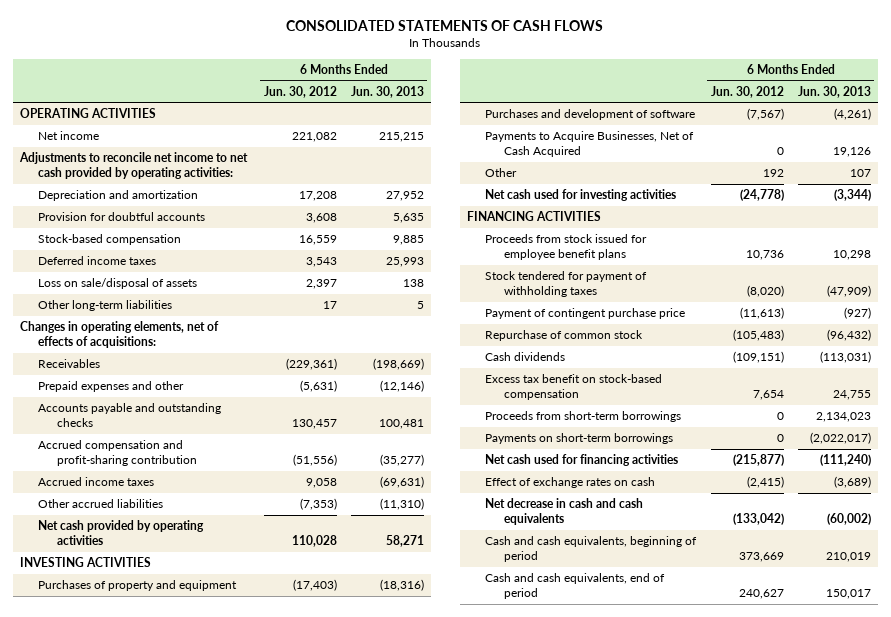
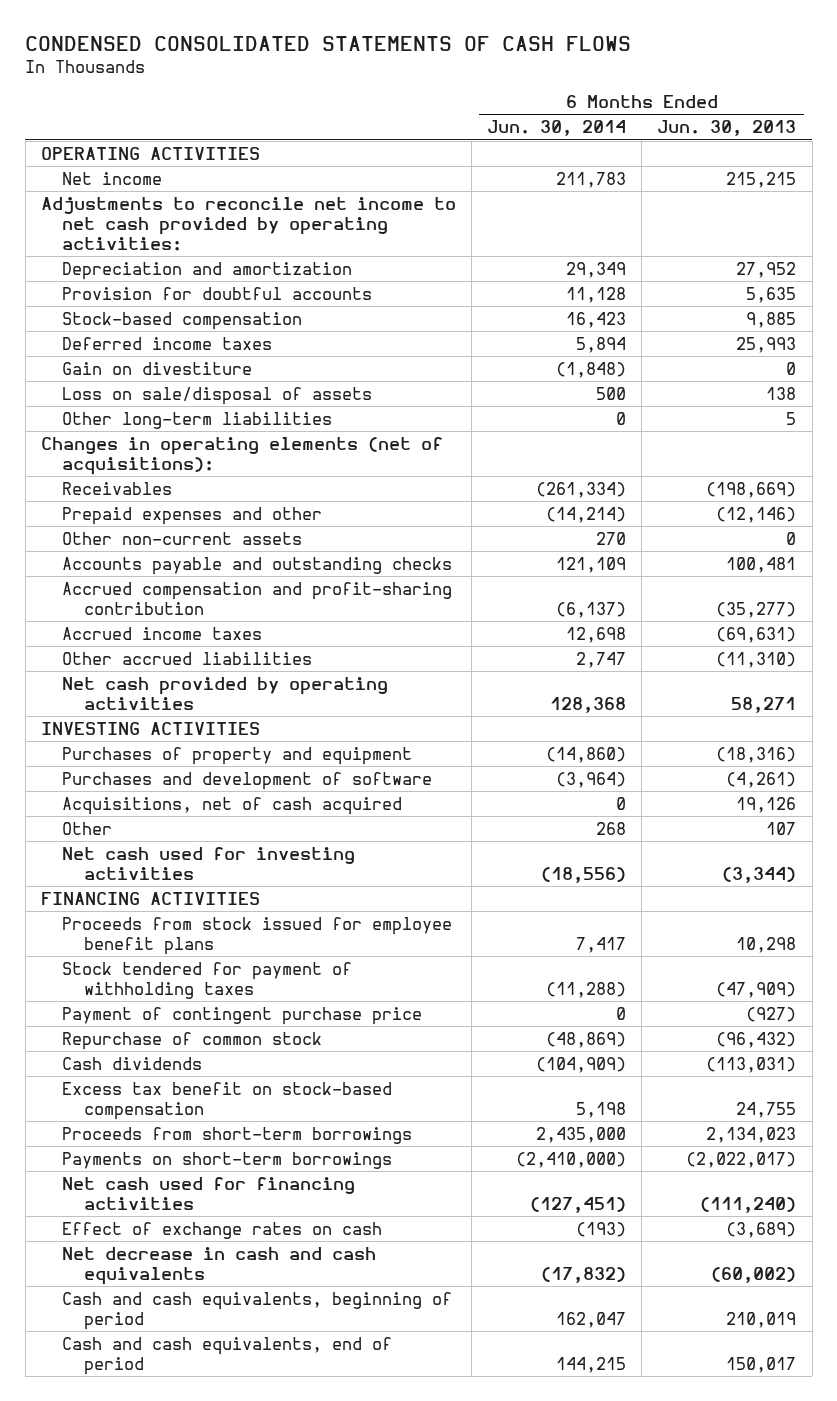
[286,20,604,32] CONSOLIDATED STATEMENTS OF CASH FLOWS -> [25,35,632,51] CONDENSED CONSOLIDATED STATEMENTS OF CASH FLOWS
[263,85,337,98] Jun. 30, 2012 -> none
none -> [487,120,627,137] Jun. 30, 2014
none -> [62,361,253,375] Gain on divestiture
[20,321,220,349] Changes in operating elements, net of effects of acquisitions: -> [40,436,443,475] Changes in operating elements (net of acquisitions):
none -> [62,531,303,545] Other non-current assets
[485,131,695,158] Payments to Acquire Businesses, Net of Cash Acquired -> [62,796,403,815] Acquisitions, net of cash acquired

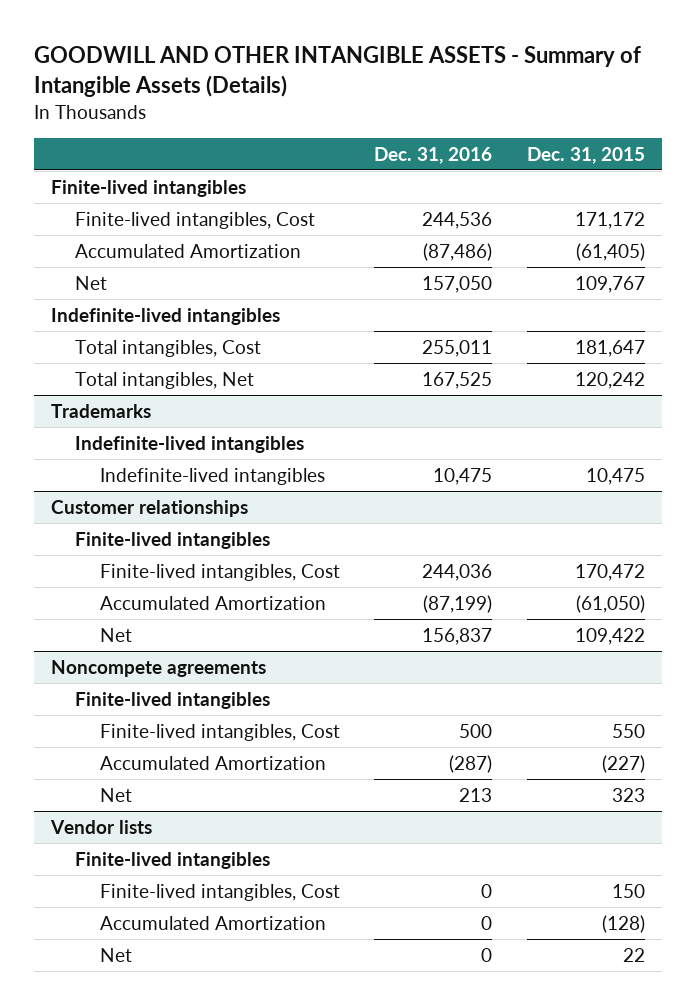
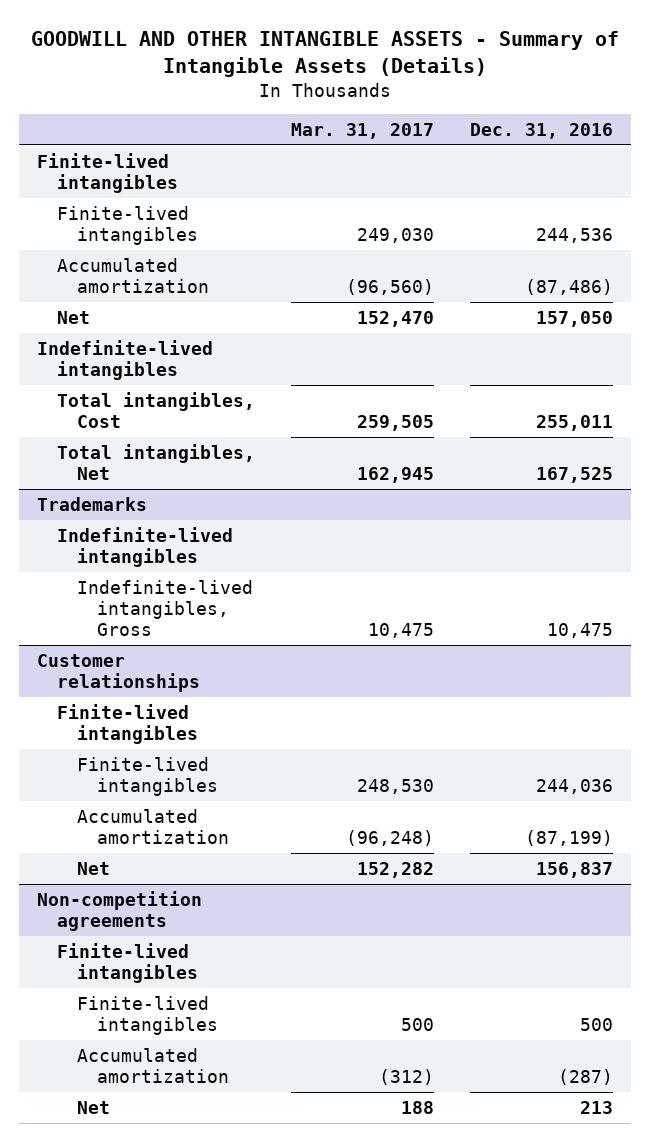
[527,146,646,164] Dec. 31, 2015 -> none
none -> [291,122,435,139] Mar. 31, 2017
[75,211,316,229] Finite-lived intangibles, Cost -> [57,205,199,245] Finite-lived intangibles
[75,243,302,258] Accumulated Amortization -> [57,257,210,293] Accumulated amortization
[99,467,325,485] Indefinite-lived intangibles -> [77,579,254,636] Indefinite-lived intangibles, Gross
[99,563,340,581] Finite-lived intangibles, Cost -> [77,756,218,796] Finite-lived intangibles
[99,595,326,610] Accumulated Amortization -> [77,808,229,844] Accumulated amortization
[50,659,266,677] Noncompete agreements -> [37,890,203,931] Non-competition agreements
[99,723,340,741] Finite-lived intangibles, Cost -> [77,995,218,1035] Finite-lived intangibles
[99,755,326,770] Accumulated Amortization -> [77,1047,229,1083] Accumulated amortization
[49,819,152,834] Vendor lists -> none
[75,851,271,869] Finite-lived intangibles -> none
[99,883,340,901] Finite-lived intangibles, Cost -> none
[99,915,326,930] Accumulated Amortization -> none
[99,947,132,962] Net -> none

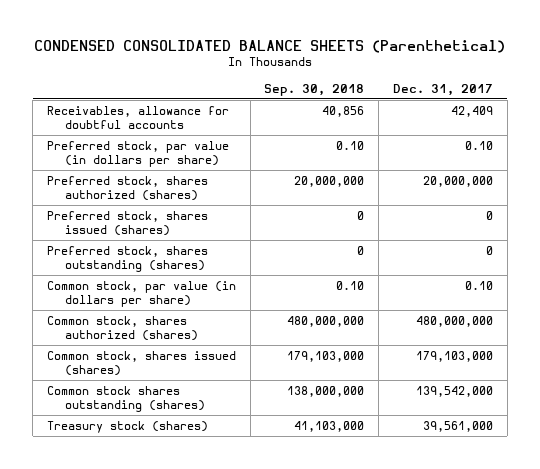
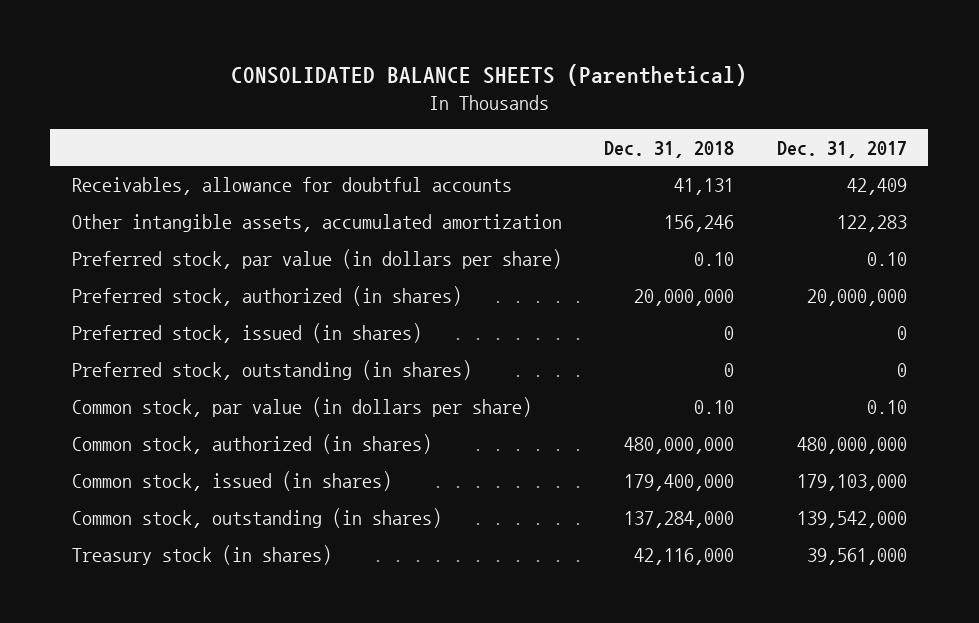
[33,39,505,53] CONDENSED CONSOLIDATED BALANCE SHEETS (Parenthetical) -> [231,63,748,86] CONSOLIDATED BALANCE SHEETS (Parenthetical)
[264,83,365,96] Sep. 30, 2018 -> none
none -> [604,140,735,158] Dec. 31, 2018
none -> [71,213,562,232] Other intangible assets, accumulated amortization
[46,175,208,202] Preferred stock, shares authorized (shares) -> [71,285,462,306] Preferred stock, authorized (in shares)
[46,210,208,237] Preferred stock, shares issued (shares) -> [71,322,422,343] Preferred stock, issued (in shares)
[46,245,208,273] Preferred stock, shares outstanding (shares) -> [71,359,472,380] Preferred stock, outstanding (in shares)
[46,315,198,342] Common stock, shares authorized (shares) -> [71,433,432,454] Common stock, authorized (in shares)
[46,350,236,377] Common stock, shares issued (shares) -> [71,470,392,491] Common stock, issued (in shares)
[46,385,205,413] Common stock shares outstanding (shares) -> [71,507,442,528] Common stock, outstanding (in shares)
[46,420,208,433] Treasury stock (shares) -> [71,544,332,565] Treasury stock (in shares)

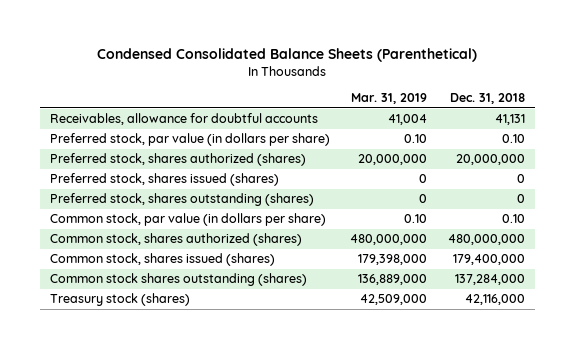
[231,63,748,86] CONSOLIDATED BALANCE SHEETS (Parenthetical) -> [97,47,478,62] Condensed Consolidated Balance Sheets (Parenthetical)
[777,140,908,158] Dec. 31, 2017 -> none
none -> [351,93,428,105] Mar. 31, 2019
[71,213,562,232] Other intangible assets, accumulated amortization -> none
[71,285,462,306] Preferred stock, authorized (in shares) -> [49,153,306,167] Preferred stock, shares authorized (shares)
[71,322,422,343] Preferred stock, issued (in shares) -> [49,173,279,187] Preferred stock, shares issued (shares)
[71,359,472,380] Preferred stock, outstanding (in shares) -> [49,193,314,207] Preferred stock, shares outstanding (shares)
[71,433,432,454] Common stock, authorized (in shares) -> [49,233,302,247] Common stock, shares authorized (shares)
[71,470,392,491] Common stock, issued (in shares) -> [49,253,275,267] Common stock, shares issued (shares)
[71,507,442,528] Common stock, outstanding (in shares) -> [49,273,307,287] Common stock shares outstanding (shares)
[71,544,332,565] Treasury stock (in shares) -> [49,293,190,307] Treasury stock (shares)

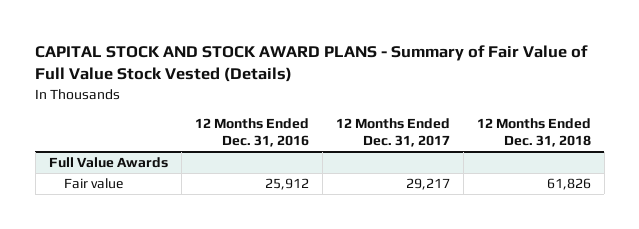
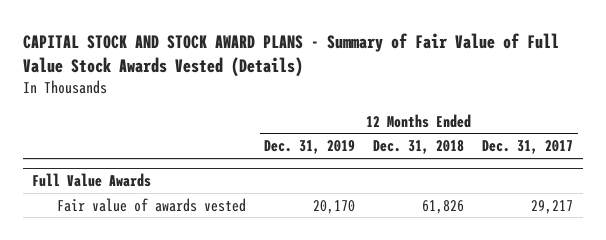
[35,45,589,83] CAPITAL STOCK AND STOCK AWARD PLANS - Summary of Fair Value of Full Value Stock Vested (Details) -> [23,32,560,78] CAPITAL STOCK AND STOCK AWARD PLANS - Summary of Fair Value of Full Value Stock Awards Vested (Details)
[194,118,309,148] 12 Months Ended Dec. 31, 2016 -> none
none -> [264,140,356,155] Dec. 31, 2019
[63,178,123,190] Fair value -> [56,197,246,212] Fair value of awards vested

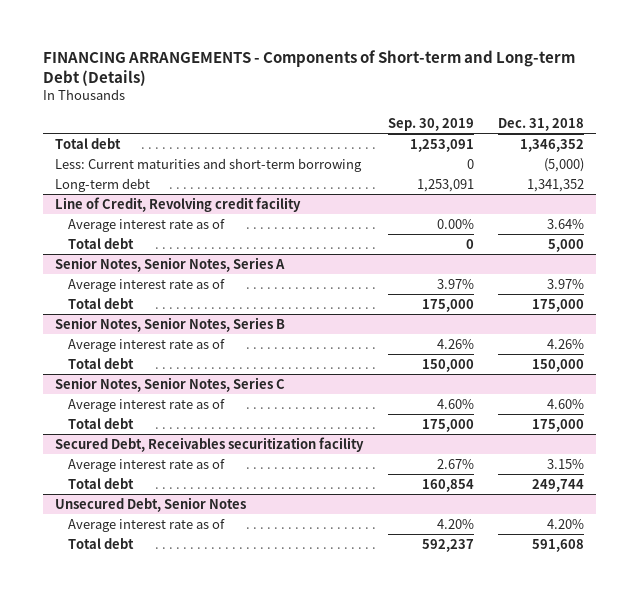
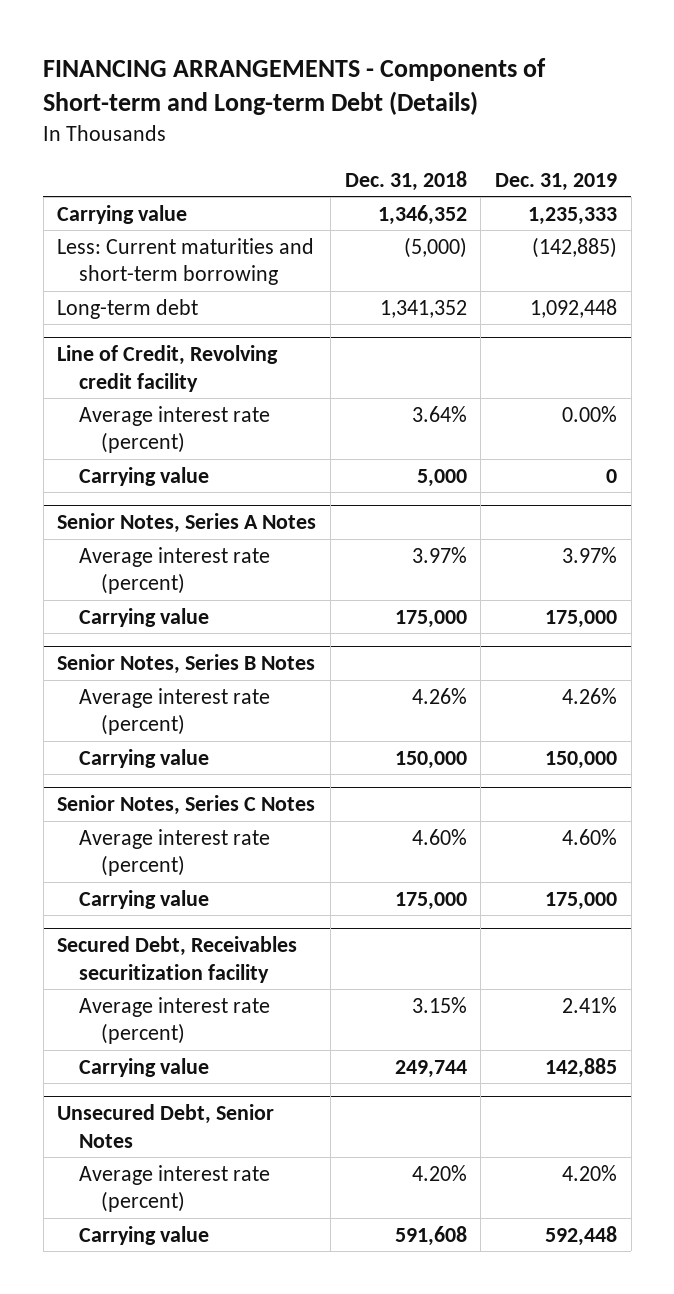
[387,118,474,132] Sep. 30, 2019 -> none
none -> [495,172,618,191] Dec. 31, 2019
[55,137,122,149] Total debt -> [57,204,188,224] Carrying value
[68,218,226,232] Average interest rate as of -> [79,405,271,454] Average interest rate (percent)
[68,237,135,249] Total debt -> [79,466,210,486] Carrying value
[55,256,286,272] Senior Notes, Senior Notes, Series A -> [57,513,317,534] Senior Notes, Series A Notes
[68,278,226,292] Average interest rate as of -> [79,546,271,595] Average interest rate (percent)
[68,297,135,309] Total debt -> [79,607,210,627] Carrying value
[55,316,286,332] Senior Notes, Senior Notes, Series B -> [57,654,316,675] Senior Notes, Series B Notes
[68,338,226,352] Average interest rate as of -> [79,687,271,736] Average interest rate (percent)
[68,357,135,369] Total debt -> [79,748,210,768] Carrying value
[55,376,286,392] Senior Notes, Senior Notes, Series C -> [57,795,316,816] Senior Notes, Series C Notes
[68,398,226,412] Average interest rate as of -> [79,828,271,877] Average interest rate (percent)
[68,417,135,429] Total debt -> [79,889,210,909] Carrying value
[68,458,226,472] Average interest rate as of -> [79,996,271,1045] Average interest rate (percent)
[68,477,135,489] Total debt -> [79,1057,210,1077] Carrying value
[68,518,226,532] Average interest rate as of -> [79,1164,271,1213] Average interest rate (percent)
[68,537,135,549] Total debt -> [79,1225,210,1245] Carrying value

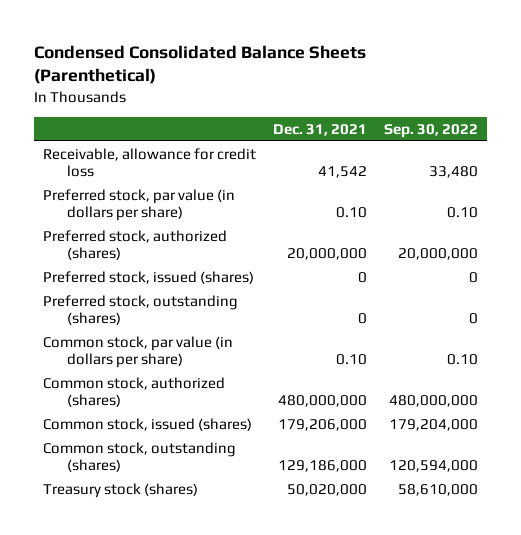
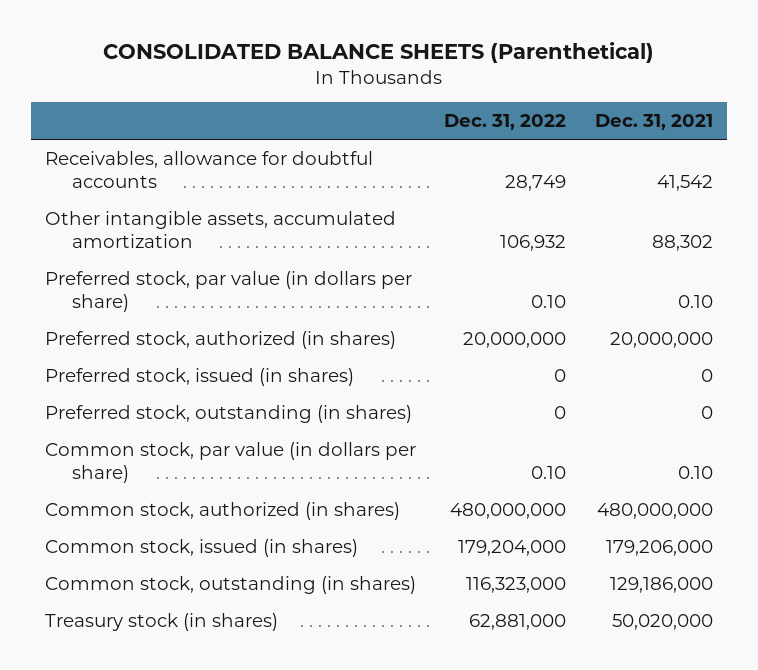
[34,44,367,85] Condensed Consolidated Balance Sheets (Parenthetical) -> [102,42,654,64] CONSOLIDATED BALANCE SHEETS (Parenthetical)
[384,123,479,138] Sep. 30, 2022 -> none
none -> [444,114,567,131] Dec. 31, 2022
[42,147,256,178] Receivable, allowance for credit loss -> [45,150,374,188] Receivables, allowance for doubtful accounts
none -> [45,210,397,248] Other intangible assets, accumulated amortization
[42,229,227,261] Preferred stock, authorized (shares) -> [45,330,397,349] Preferred stock, authorized (in shares)
[42,270,254,284] Preferred stock, issued (shares) -> [45,367,355,386] Preferred stock, issued (in shares)
[42,294,238,326] Preferred stock, outstanding (shares) -> [45,404,413,423] Preferred stock, outstanding (in shares)
[42,376,225,408] Common stock, authorized (shares) -> [45,501,401,520] Common stock, authorized (in shares)
[42,417,252,431] Common stock, issued (shares) -> [45,538,359,557] Common stock, issued (in shares)
[42,441,236,473] Common stock, outstanding (shares) -> [45,575,417,594] Common stock, outstanding (in shares)
[42,482,198,498] Treasury stock (shares) -> [45,612,279,631] Treasury stock (in shares)

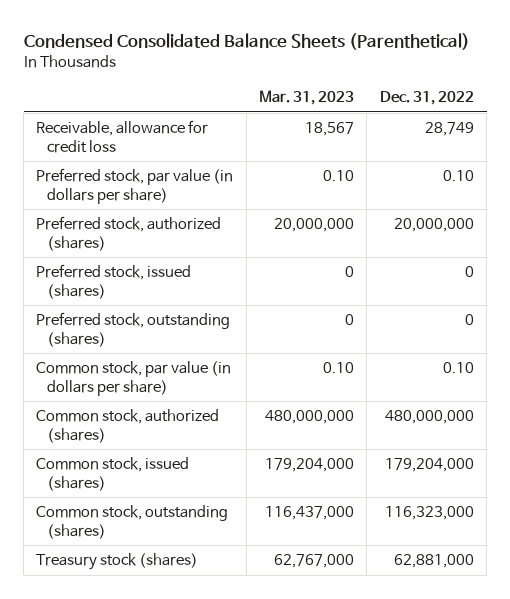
[102,42,654,64] CONSOLIDATED BALANCE SHEETS (Parenthetical) -> [23,32,470,50] Condensed Consolidated Balance Sheets (Parenthetical)
[594,114,713,131] Dec. 31, 2021 -> none
none -> [259,90,355,106] Mar. 31, 2023
[45,210,397,248] Other intangible assets, accumulated amortization -> none
[45,150,374,188] Receivables, allowance for doubtful accounts -> [36,120,209,153] Receivable, allowance for credit loss
[45,330,397,349] Preferred stock, authorized (in shares) -> [36,216,222,251] Preferred stock, authorized (shares)
[45,367,355,386] Preferred stock, issued (in shares) -> [36,264,192,299] Preferred stock, issued (shares)
[45,404,413,423] Preferred stock, outstanding (in shares) -> [36,312,231,347] Preferred stock, outstanding (shares)
[45,501,401,520] Common stock, authorized (in shares) -> [36,409,220,443] Common stock, authorized (shares)
[45,538,359,557] Common stock, issued (in shares) -> [36,457,190,491] Common stock, issued (shares)
[45,575,417,594] Common stock, outstanding (in shares) -> [36,505,229,539] Common stock, outstanding (shares)
[45,612,279,631] Treasury stock (in shares) -> [36,553,199,571] Treasury stock (shares)

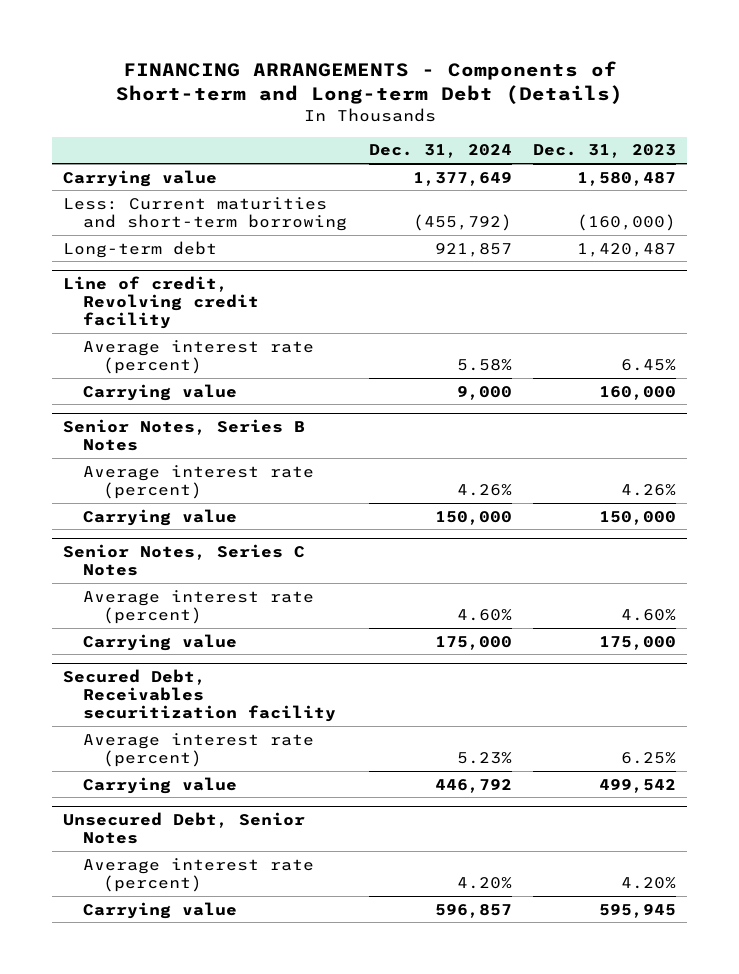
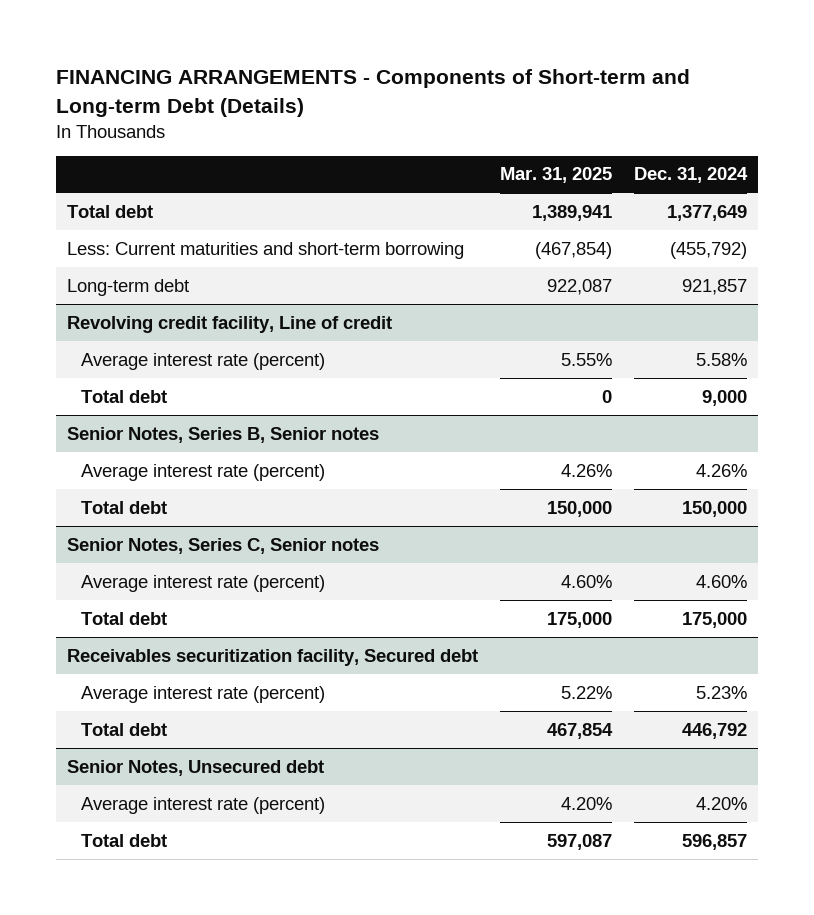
[533,144,677,159] Dec. 31, 2023 -> none
none -> [499,167,612,184] Mar. 31, 2025
[62,169,217,187] Carrying value -> [66,204,153,218] Total debt
[62,275,259,330] Line of credit, Revolving credit facility -> [66,315,392,333] Revolving credit facility, Line of credit
[82,383,237,401] Carrying value -> [80,389,167,403] Total debt
[62,418,305,452] Senior Notes, Series B Notes -> [66,426,379,443] Senior Notes, Series B, Senior notes
[82,508,237,526] Carrying value -> [80,500,167,514] Total debt
[62,543,305,577] Senior Notes, Series C Notes -> [66,537,379,554] Senior Notes, Series C, Senior notes
[82,633,237,651] Carrying value -> [80,611,167,625] Total debt
[62,668,336,723] Secured Debt, Receivables securitization facility -> [66,648,478,666] Receivables securitization facility, Secured debt
[82,776,237,794] Carrying value -> [80,722,167,736] Total debt
[62,811,305,845] Unsecured Debt, Senior Notes -> [66,759,324,776] Senior Notes, Unsecured debt
[82,901,237,919] Carrying value -> [80,833,167,847] Total debt

